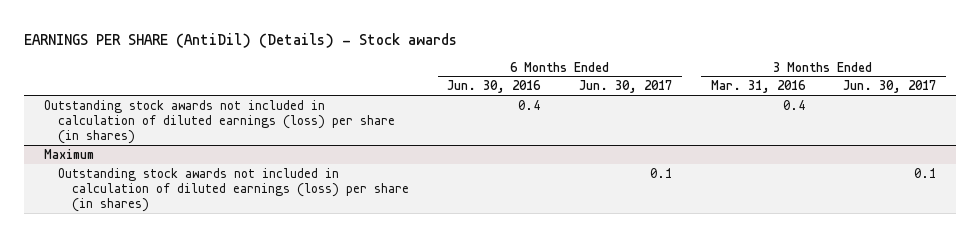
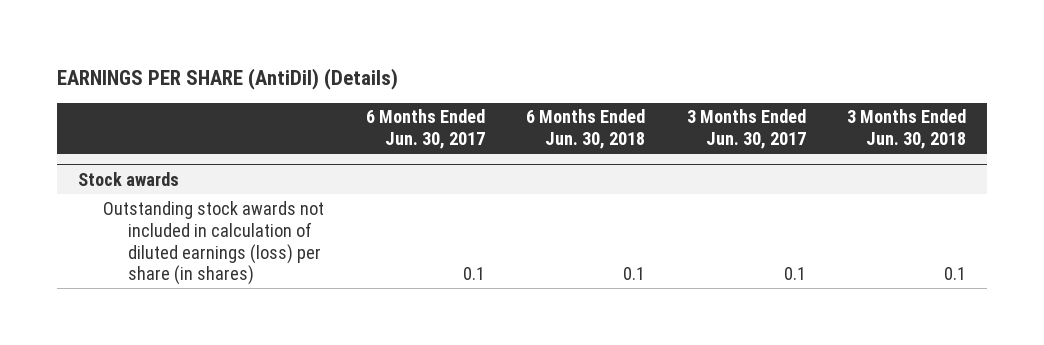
[24,32,458,48] EARNINGS PER SHARE (AntiDil) (Details) - Stock awards -> [57,67,399,90] EARNINGS PER SHARE (AntiDil) (Details)
[447,80,542,94] Jun. 30, 2016 -> none
[710,80,806,94] Mar. 31, 2016 -> none
none -> [526,109,646,150] 6 Months Ended Jun. 30, 2018
none -> [847,109,967,150] 3 Months Ended Jun. 30, 2018
[43,99,395,144] Outstanding stock awards not included in calculation of diluted earnings (loss) per share (in shares) -> none
[43,148,94,159] Maximum -> [77,171,179,186] Stock awards

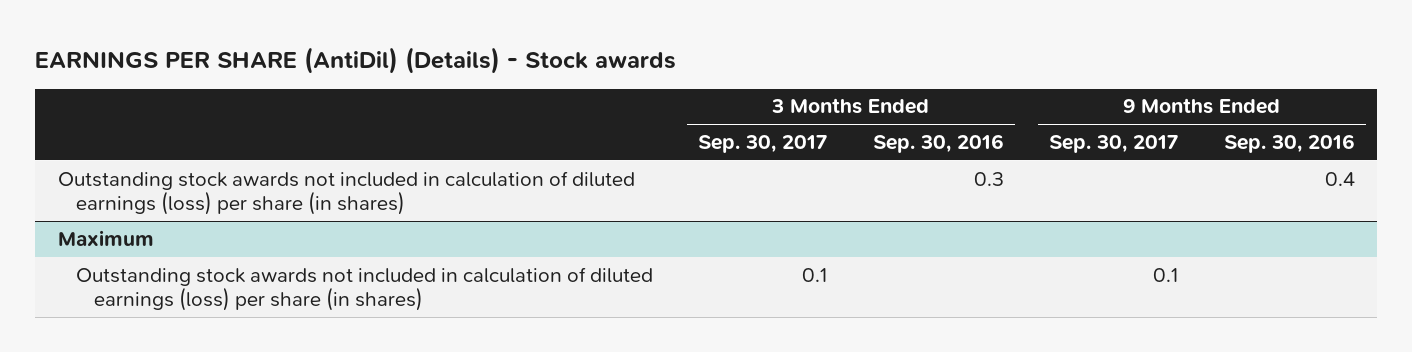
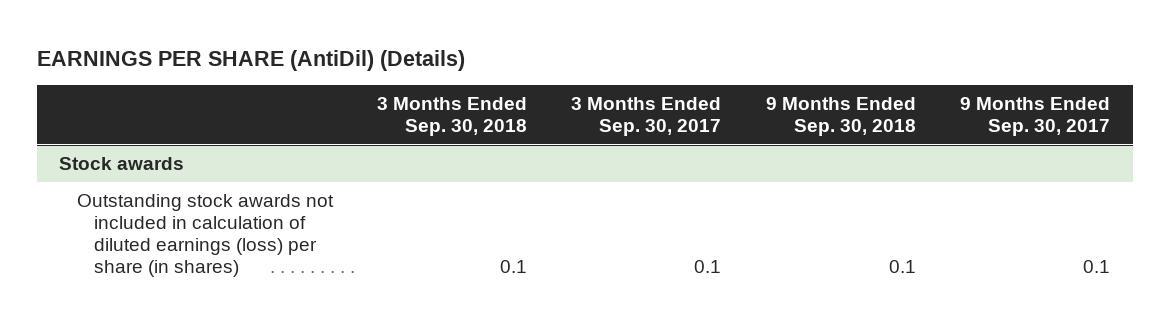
[35,46,677,74] EARNINGS PER SHARE (AntiDil) (Details) - Stock awards -> [37,50,466,72] EARNINGS PER SHARE (AntiDil) (Details)
[872,133,1004,153] Sep. 30, 2016 -> none
[1223,133,1355,153] Sep. 30, 2016 -> none
none -> [376,96,527,136] 3 Months Ended Sep. 30, 2018
none -> [765,96,916,136] 9 Months Ended Sep. 30, 2018
[57,170,635,216] Outstanding stock awards not included in calculation of diluted earnings (loss) per share (in shares) -> none
[57,229,154,246] Maximum -> [59,156,185,170] Stock awards

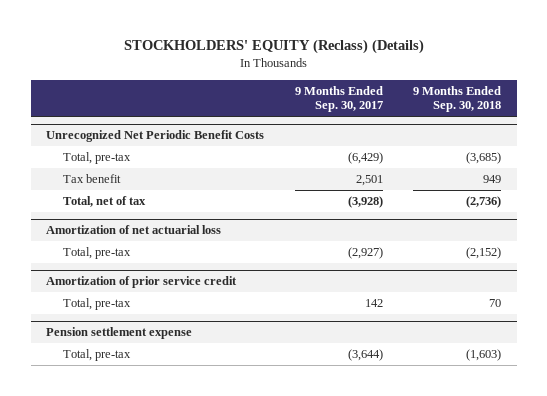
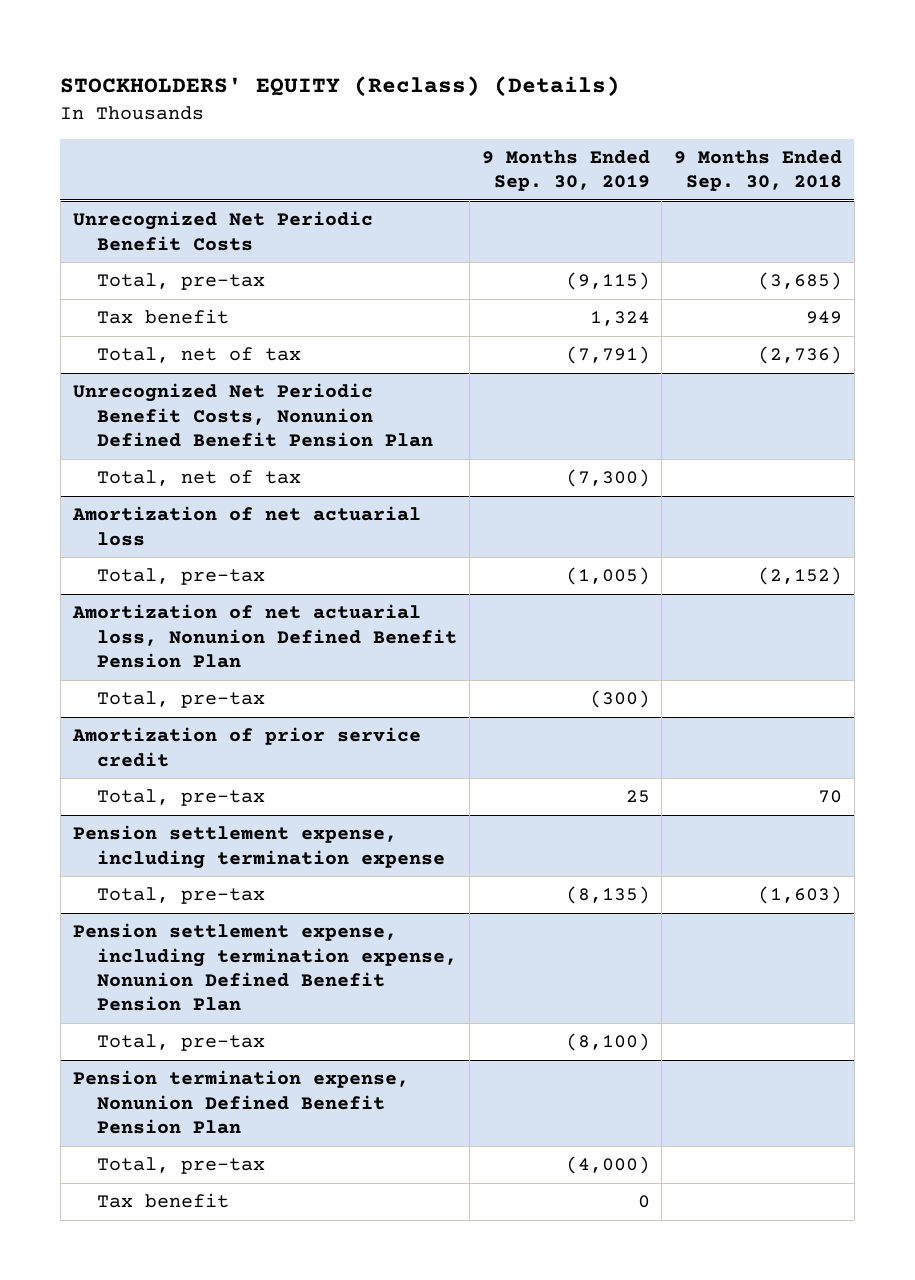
[294,85,383,113] 9 Months Ended Sep. 30, 2017 -> none
none -> [481,149,650,192] 9 Months Ended Sep. 30, 2019
none -> [72,383,434,448] Unrecognized Net Periodic Benefit Costs, Nonunion Defined Benefit Pension Plan
none -> [97,470,302,487] Total, net of tax
none -> [71,604,458,669] Amortization of net actuarial loss, Nonunion Defined Benefit Pension Plan
none -> [97,691,266,709] Total, pre-tax
[46,327,193,340] Pension settlement expense -> [72,825,446,869] Pension settlement expense, including termination expense
none -> [72,923,458,1012] Pension settlement expense, including termination expense, Nonunion Defined Benefit Pension Plan
none -> [97,1034,266,1052] Total, pre-tax
none -> [72,1070,409,1135] Pension termination expense, Nonunion Defined Benefit Pension Plan
none -> [97,1157,266,1175] Total, pre-tax
none -> [97,1193,230,1209] Tax benefit

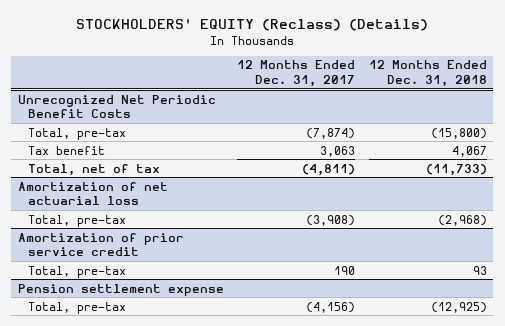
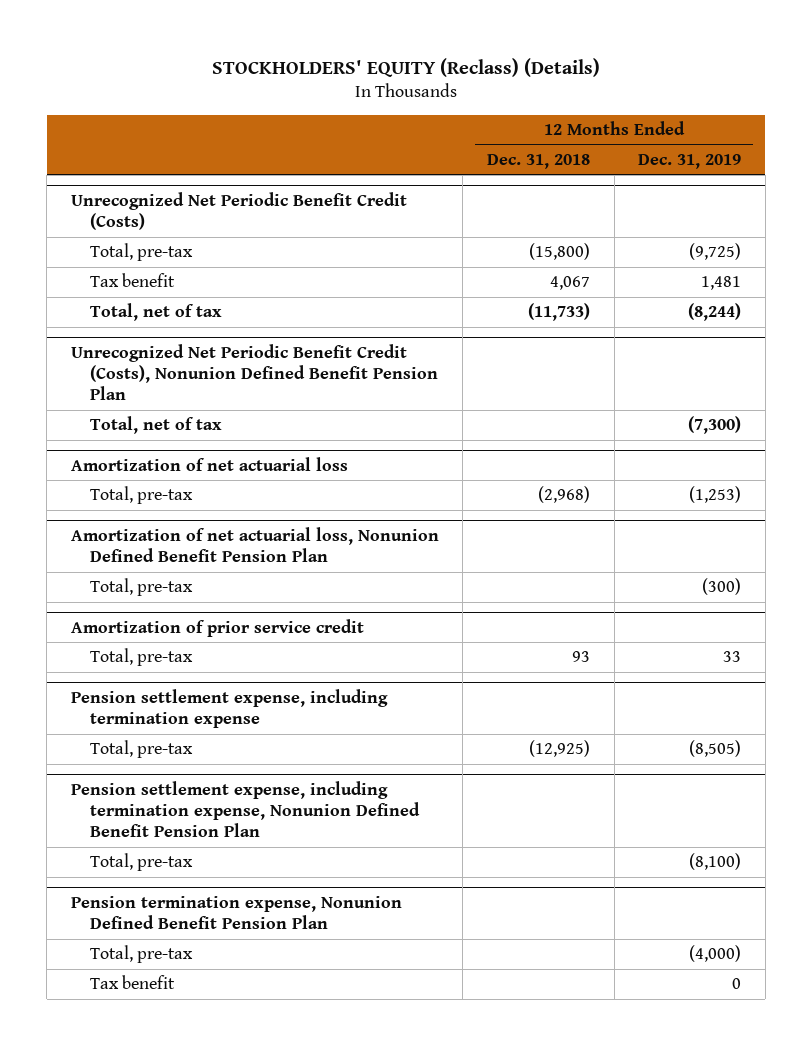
[237,60,356,88] 12 Months Ended Dec. 31, 2017 -> none
none -> [638,154,742,170] Dec. 31, 2019
[18,94,217,119] Unrecognized Net Periodic Benefit Costs -> [70,191,407,231] Unrecognized Net Periodic Benefit Credit (Costs)
none -> [70,343,439,401] Unrecognized Net Periodic Benefit Credit (Costs), Nonunion Defined Benefit Pension Plan
none -> [90,416,223,435] Total, net of tax
none -> [70,526,439,563] Amortization of net actuarial loss, Nonunion Defined Benefit Pension Plan
none -> [90,578,194,597] Total, pre-tax
[18,283,225,296] Pension settlement expense -> [70,688,388,729] Pension settlement expense, including termination expense
none -> [70,780,421,838] Pension settlement expense, including termination expense, Nonunion Defined Benefit Pension Plan
none -> [90,853,194,872] Total, pre-tax
none -> [70,895,402,930] Pension termination expense, Nonunion Defined Benefit Pension Plan
none -> [90,945,194,964] Total, pre-tax
none -> [90,975,176,990] Tax benefit

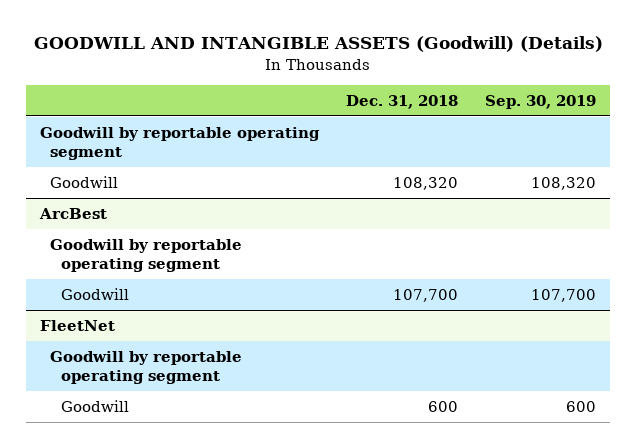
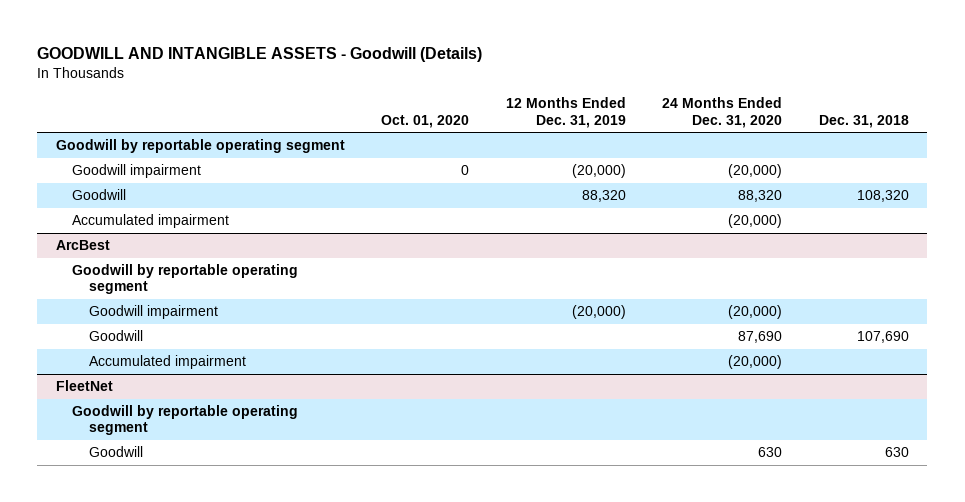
[33,36,603,53] GOODWILL AND INTANGIBLE ASSETS (Goodwill) (Details) -> [37,46,483,62] GOODWILL AND INTANGIBLE ASSETS - Goodwill (Details)
[485,94,597,109] Sep. 30, 2019 -> none
none -> [381,114,470,128] Oct. 01, 2020
none -> [505,97,626,128] 12 Months Ended Dec. 31, 2019
none -> [662,97,783,128] 24 Months Ended Dec. 31, 2020
none -> [72,164,202,179] Goodwill impairment
none -> [72,214,230,229] Accumulated impairment
none -> [88,305,218,320] Goodwill impairment
[392,288,458,302] 107,700 -> [856,331,909,344] 107,690
none -> [88,355,246,370] Accumulated impairment
[427,400,458,412] 600 -> [884,447,909,458] 630

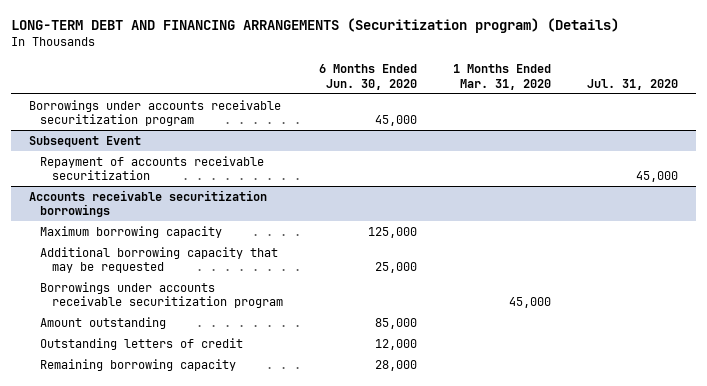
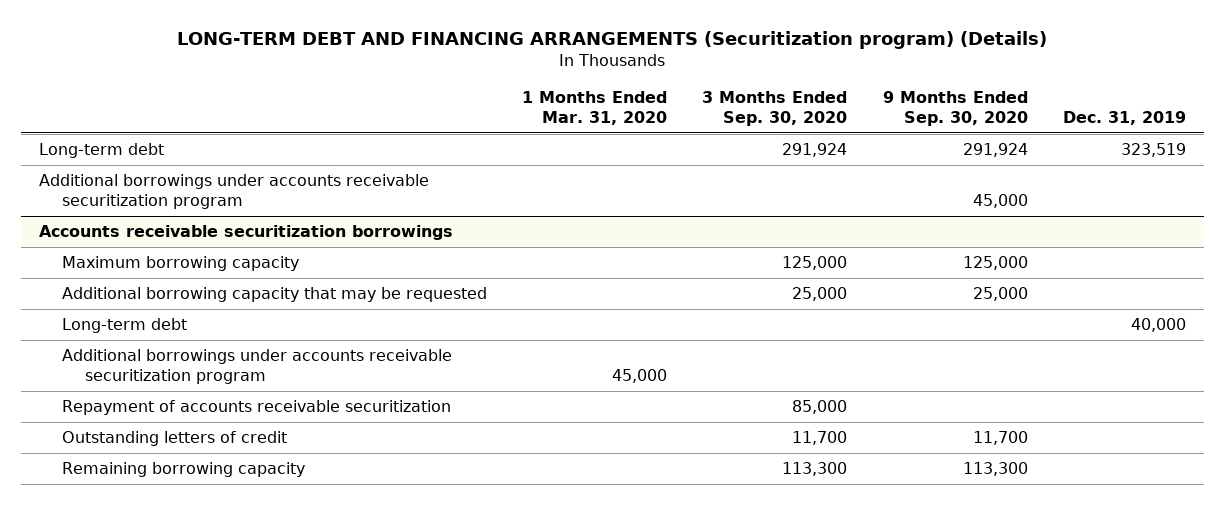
[318,64,417,90] 6 Months Ended Jun. 30, 2020 -> none
[586,78,678,90] Jul. 31, 2020 -> none
none -> [702,90,848,126] 3 Months Ended Sep. 30, 2020
none -> [882,90,1028,126] 9 Months Ended Sep. 30, 2020
none -> [1063,110,1187,125] Dec. 31, 2019
[28,135,141,147] Subsequent Event -> none
[40,155,265,181] Repayment of accounts receivable securitization -> none
none -> [38,143,164,159] Long-term debt
[28,99,281,127] Borrowings under accounts receivable securitization program -> [38,174,429,209] Additional borrowings under accounts receivable securitization program
[40,316,167,329] Amount outstanding -> none
none -> [61,318,187,334] Long-term debt
[40,281,283,309] Borrowings under accounts receivable securitization program -> [61,349,452,384] Additional borrowings under accounts receivable securitization program
none -> [61,400,451,416] Repayment of accounts receivable securitization

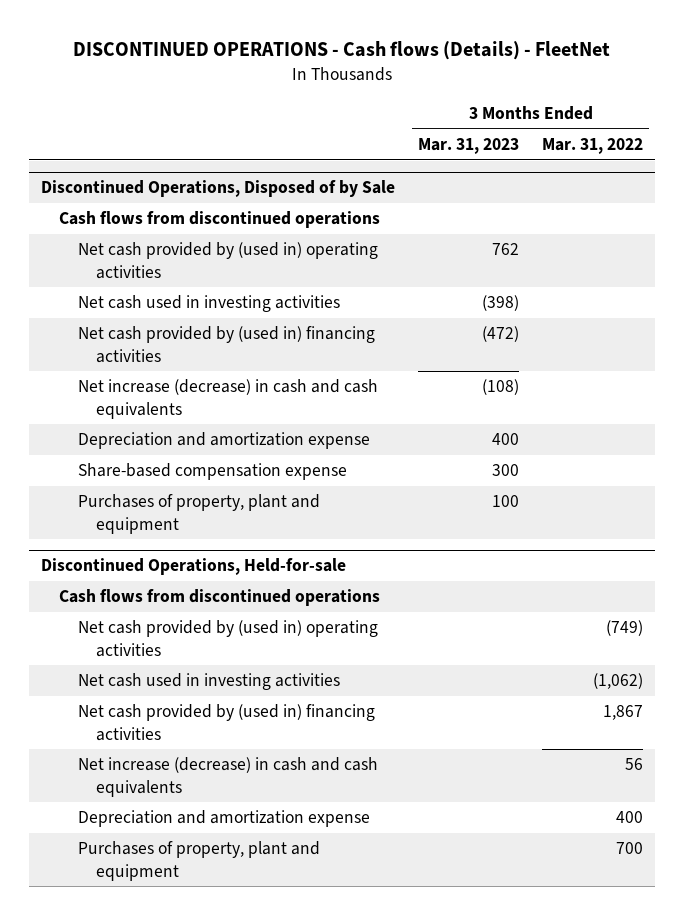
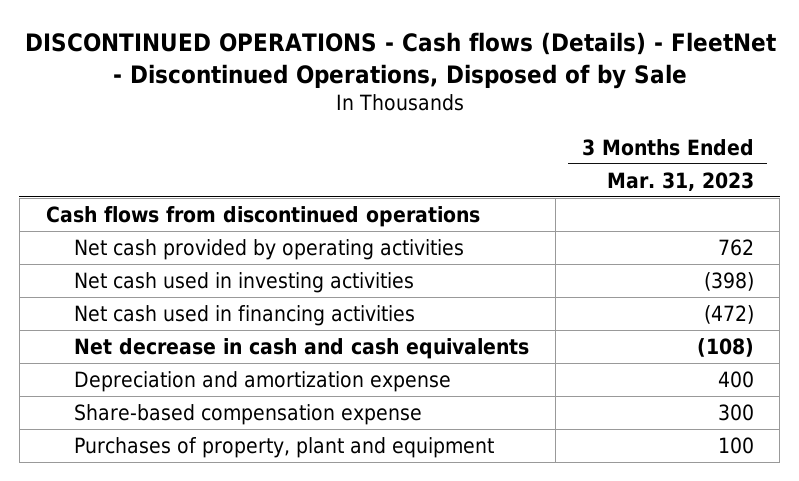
[73,41,611,61] DISCONTINUED OPERATIONS - Cash flows (Details) - FleetNet -> [24,32,776,89] DISCONTINUED OPERATIONS - Cash flows (Details) - FleetNet - Discontinued Operations, Disposed of by Sale
[542,138,644,155] Mar. 31, 2022 -> none
[40,180,395,198] Discontinued Operations, Disposed of by Sale -> none
[77,242,378,279] Net cash provided by (used in) operating activities -> [73,239,464,261] Net cash provided by operating activities
[77,326,375,363] Net cash provided by (used in) financing activities -> [73,305,415,327] Net cash used in financing activities
[77,379,378,419] Net increase (decrease) in cash and cash equivalents -> [73,338,529,360] Net decrease in cash and cash equivalents
[40,558,346,576] Discontinued Operations, Held-for-sale -> none
[59,589,381,607] Cash flows from discontinued operations -> none
[77,620,378,657] Net cash provided by (used in) operating activities -> none
[77,673,340,691] Net cash used in investing activities -> none
[77,704,375,741] Net cash provided by (used in) financing activities -> none
[77,757,378,797] Net increase (decrease) in cash and cash equivalents -> none
[77,810,370,828] Depreciation and amortization expense -> none
[77,841,320,881] Purchases of property, plant and equipment -> none

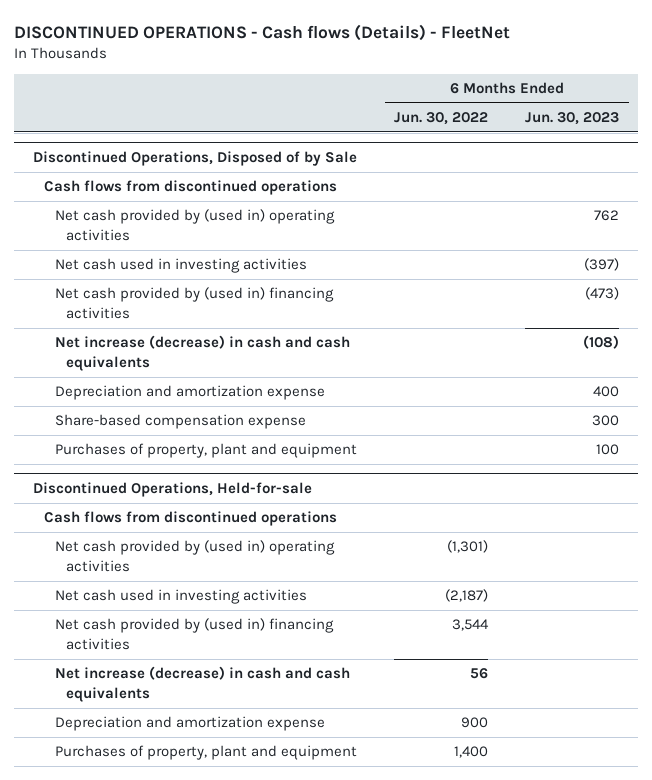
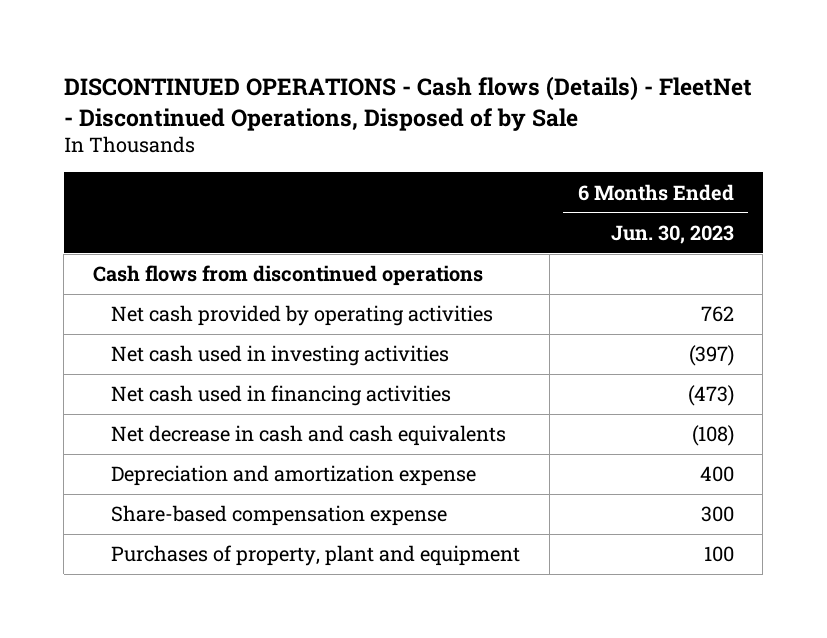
[14,23,511,41] DISCONTINUED OPERATIONS - Cash flows (Details) - FleetNet -> [63,75,752,131] DISCONTINUED OPERATIONS - Cash flows (Details) - FleetNet - Discontinued Operations, Disposed of by Sale
[394,112,489,126] Jun. 30, 2022 -> none
[32,151,357,167] Discontinued Operations, Disposed of by Sale -> none
[55,209,336,241] Net cash provided by (used in) operating activities -> [111,305,494,327] Net cash provided by operating activities
[55,287,335,319] Net cash provided by (used in) financing activities -> [111,385,452,407] Net cash used in financing activities
[55,335,351,371] Net increase (decrease) in cash and cash equivalents -> [111,425,507,447] Net decrease in cash and cash equivalents
[32,482,312,498] Discontinued Operations, Held-for-sale -> none
[44,511,338,527] Cash flows from discontinued operations -> none
[55,540,336,572] Net cash provided by (used in) operating activities -> none
[55,589,308,605] Net cash used in investing activities -> none
[55,618,335,650] Net cash provided by (used in) financing activities -> none
[55,666,351,702] Net increase (decrease) in cash and cash equivalents -> none
[55,716,326,732] Depreciation and amortization expense -> none
[55,745,358,761] Purchases of property, plant and equipment -> none

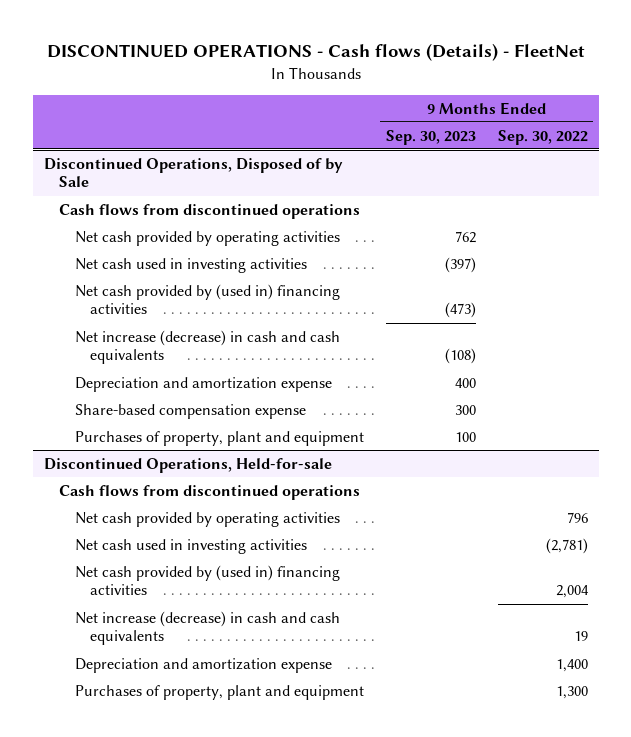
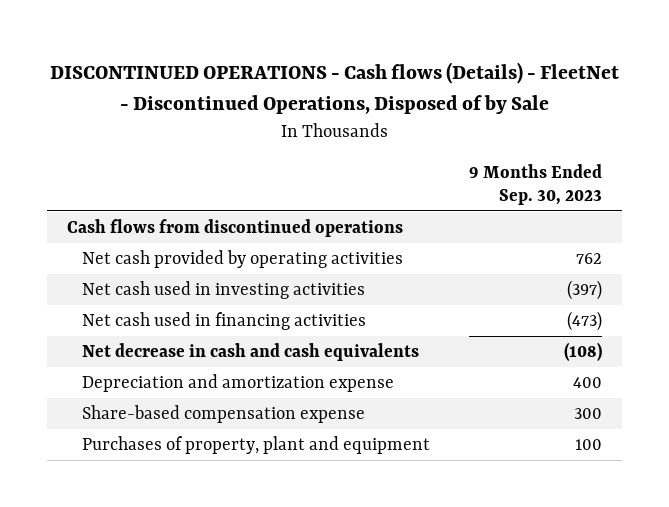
[46,43,585,62] DISCONTINUED OPERATIONS - Cash flows (Details) - FleetNet -> [49,61,619,114] DISCONTINUED OPERATIONS - Cash flows (Details) - FleetNet - Discontinued Operations, Disposed of by Sale
[497,129,588,145] Sep. 30, 2022 -> none
[43,157,343,188] Discontinued Operations, Disposed of by Sale -> none
[74,283,340,315] Net cash provided by (used in) financing activities -> [82,312,367,331] Net cash used in financing activities
[74,329,340,365] Net increase (decrease) in cash and cash equivalents -> [82,343,420,362] Net decrease in cash and cash equivalents
[43,457,332,473] Discontinued Operations, Held-for-sale -> none
[59,484,361,500] Cash flows from discontinued operations -> none
[74,511,340,527] Net cash provided by operating activities -> none
[74,538,307,554] Net cash used in investing activities -> none
[74,564,340,596] Net cash provided by (used in) financing activities -> none
[74,610,340,646] Net increase (decrease) in cash and cash equivalents -> none
[74,657,332,673] Depreciation and amortization expense -> none
[74,684,364,700] Purchases of property, plant and equipment -> none

